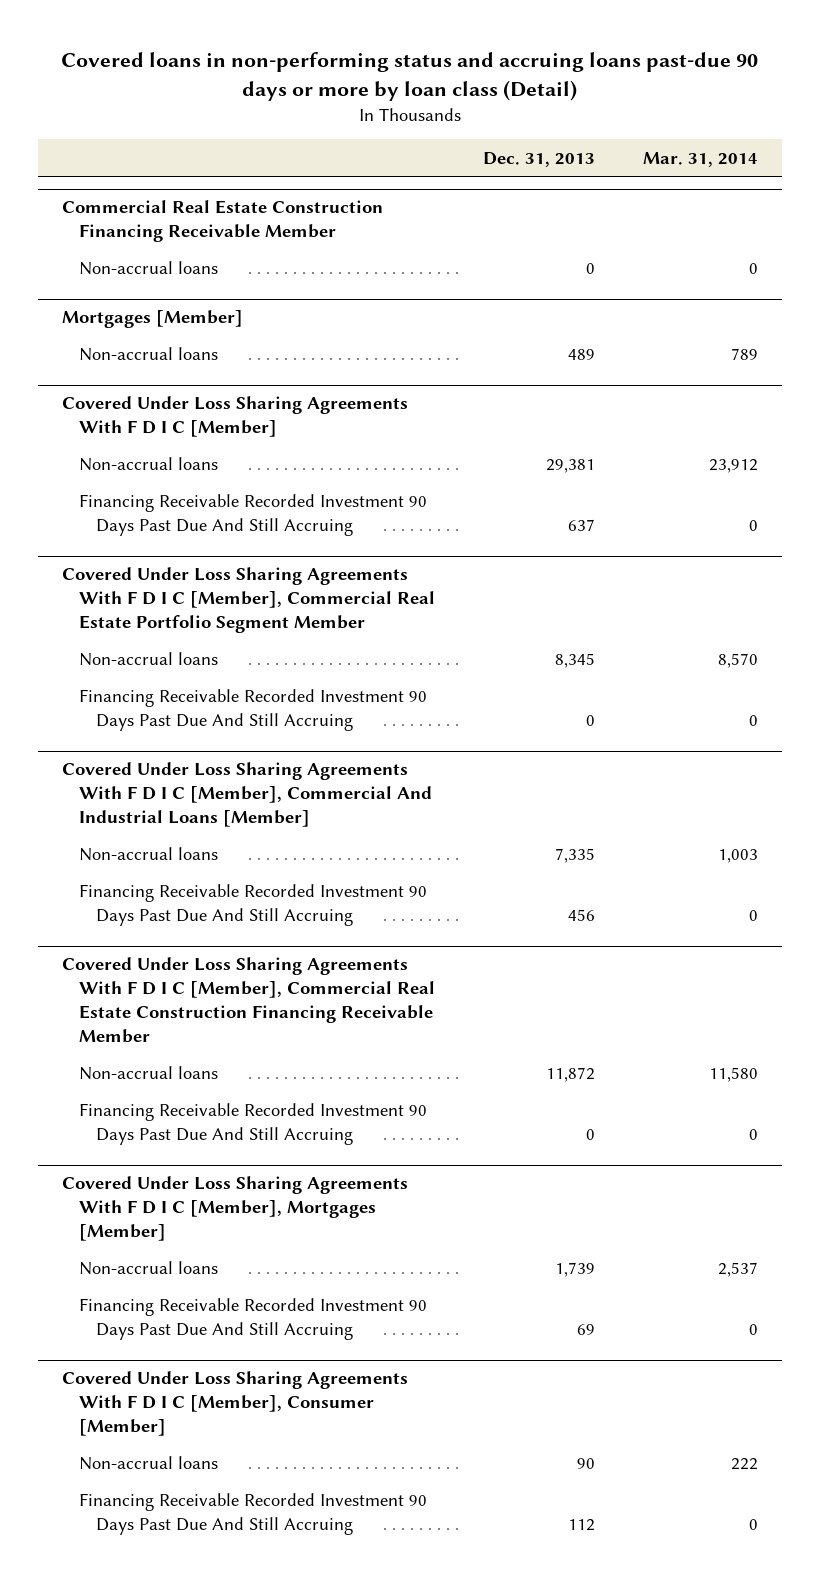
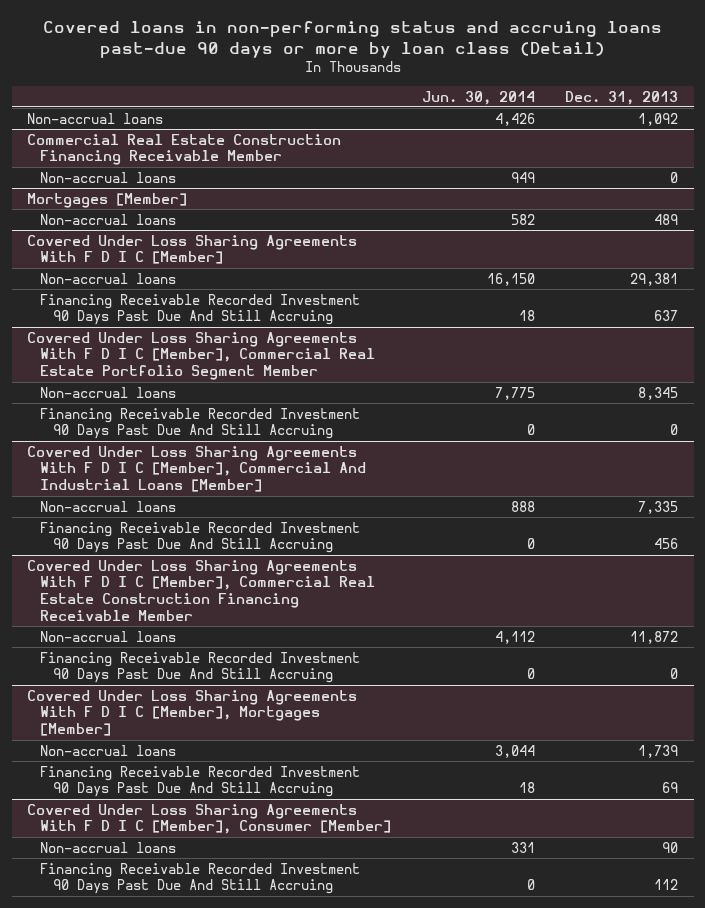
[643,151,759,167] Mar. 31, 2014 -> none
none -> [421,90,535,105] Jun. 30, 2014
none -> [27,112,164,124] Non-accrual loans

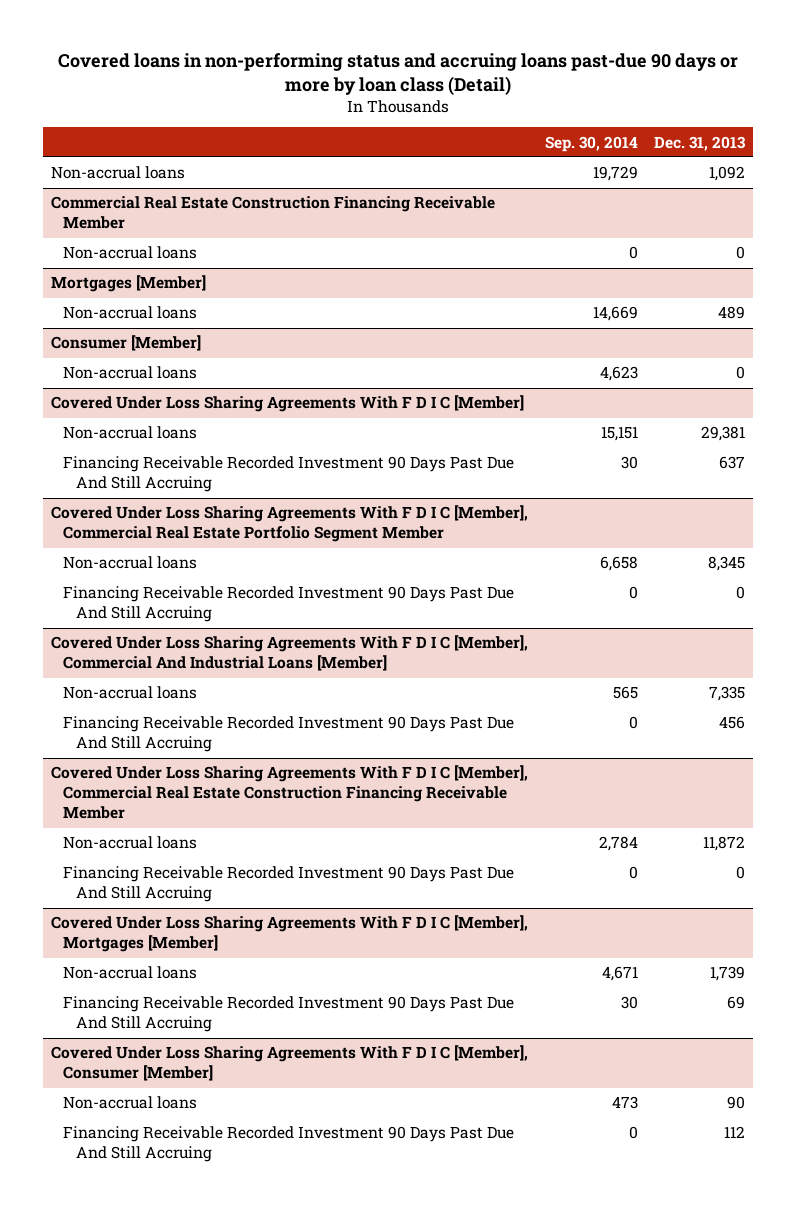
[421,90,535,105] Jun. 30, 2014 -> none
none -> [544,135,638,152] Sep. 30, 2014
none -> [51,335,202,352] Consumer [Member]
none -> [63,366,198,380] Non-accrual loans

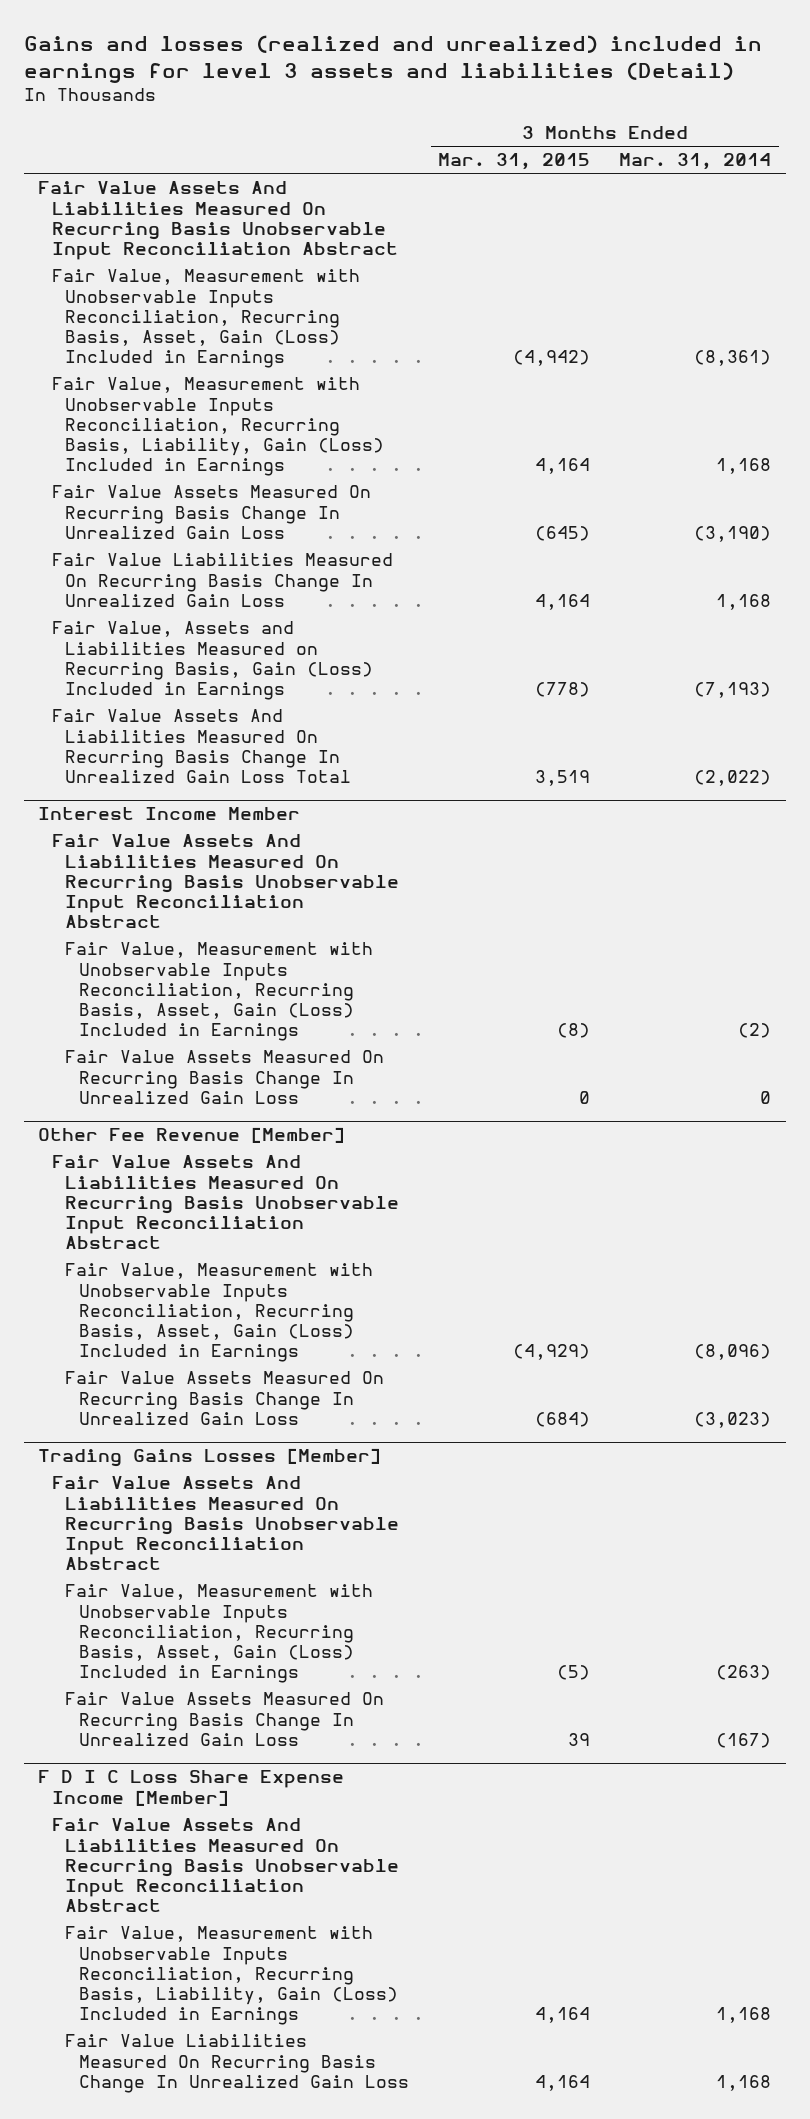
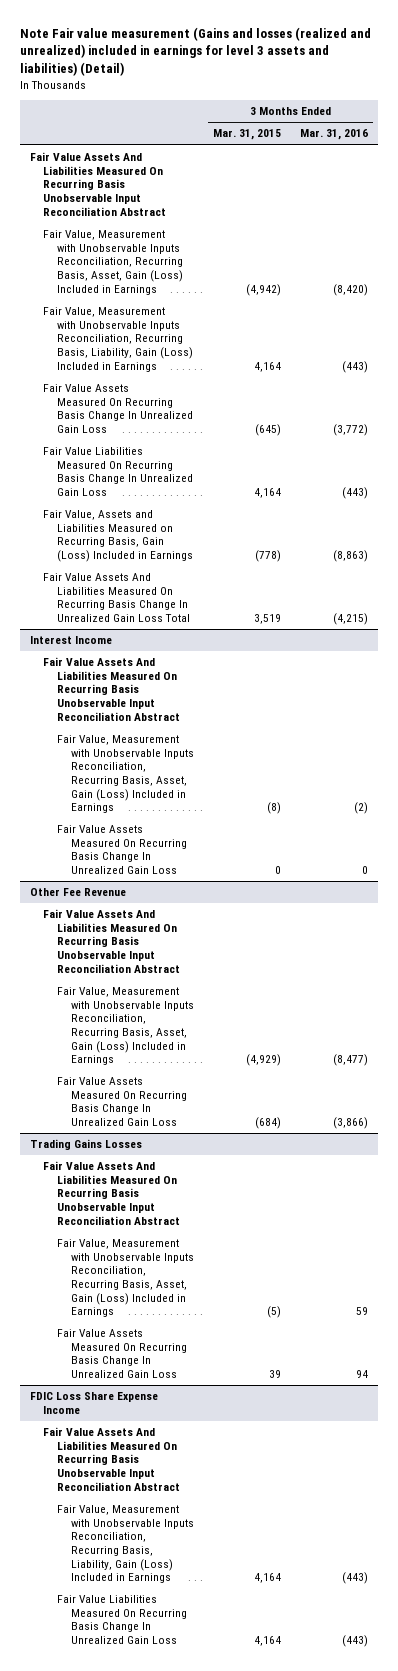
[23,34,762,83] Gains and losses (realized and unrealized) included in earnings for level 3 assets and liabilities (Detail) -> [19,26,371,77] Note Fair value measurement (Gains and losses (realized and unrealized) included in earnings for level 3 assets and liabilities) (Detail)
[619,153,772,171] Mar. 31, 2014 -> none
none -> [300,129,369,141] Mar. 31, 2016
[38,807,301,821] Interest Income Member -> [29,636,112,645] Interest Income
[38,1127,346,1144] Other Fee Revenue [Member] -> [29,888,126,897] Other Fee Revenue
[38,1448,382,1468] Trading Gains Losses [Member] -> [29,1139,142,1151] Trading Gains Losses
[38,1770,345,1806] F D I C Loss Share Expense Income [Member] -> [29,1392,158,1414] FDIC Loss Share Expense Income

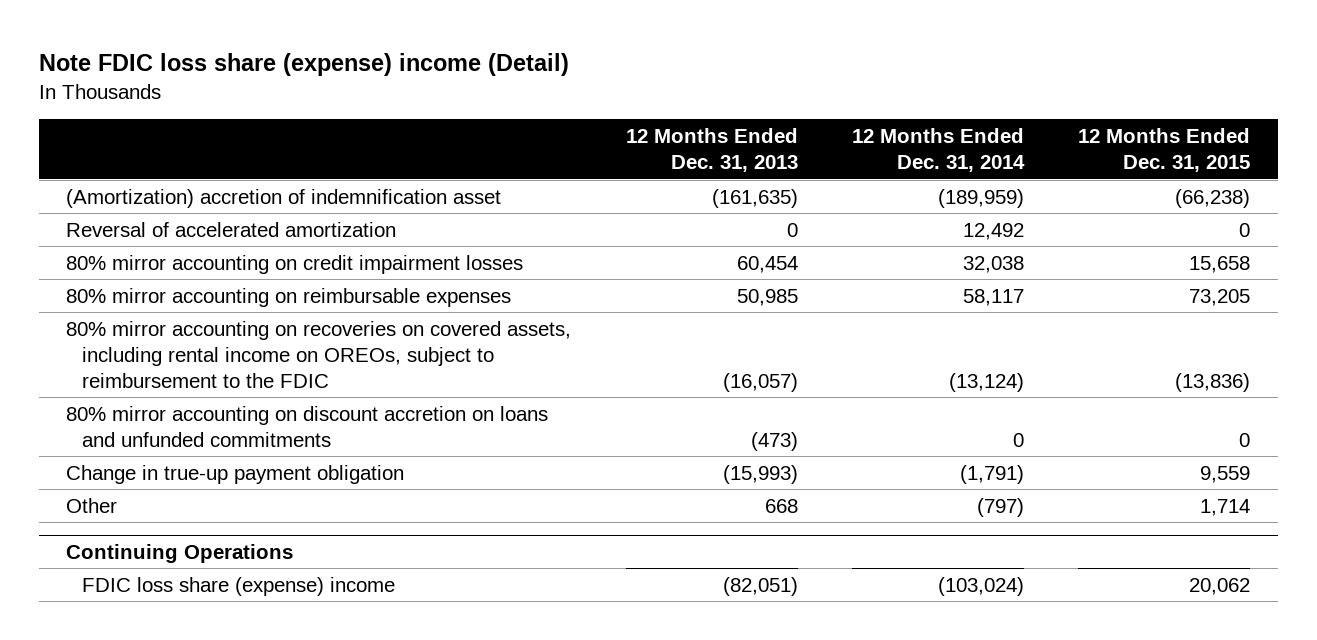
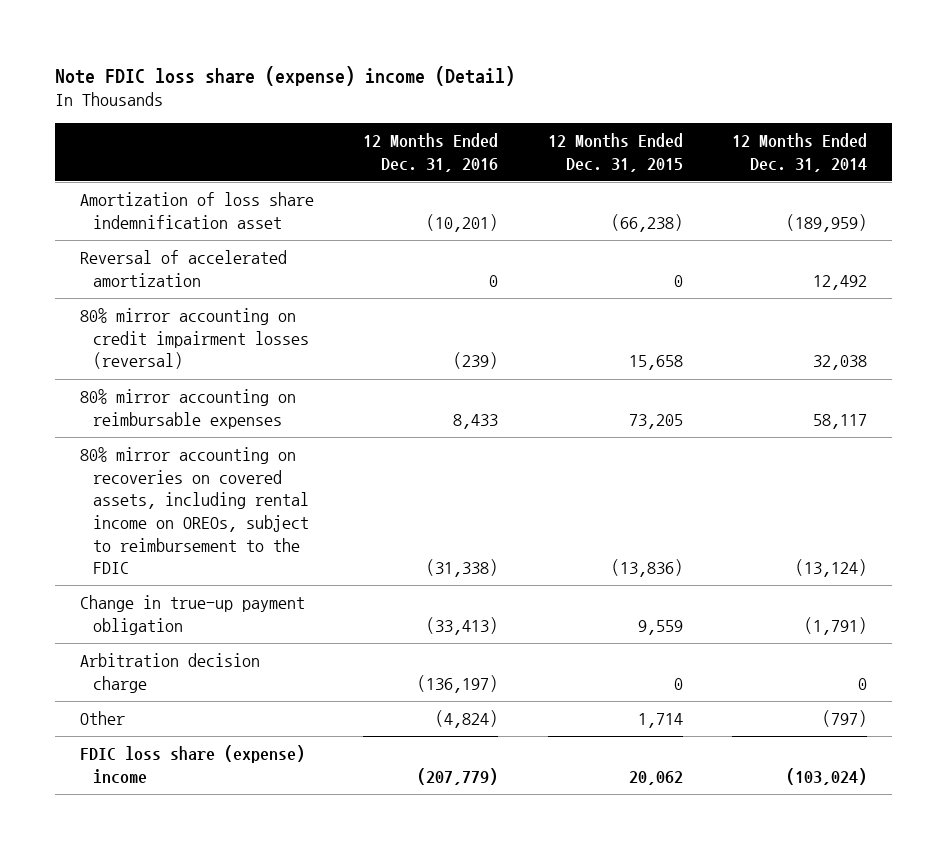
[625,127,798,173] 12 Months Ended Dec. 31, 2013 -> none
none -> [363,133,499,172] 12 Months Ended Dec. 31, 2016
[66,188,502,208] (Amortization) accretion of indemnification asset -> [79,192,314,229] Amortization of loss share indemnification asset
[66,254,524,274] 80% mirror accounting on credit impairment losses -> [79,308,310,370] 80% mirror accounting on credit impairment losses (reversal)
[66,405,549,447] 80% mirror accounting on discount accretion on loans and unfunded commitments -> none
none -> [79,653,260,693] Arbitration decision charge
[66,543,294,563] Continuing Operations -> none

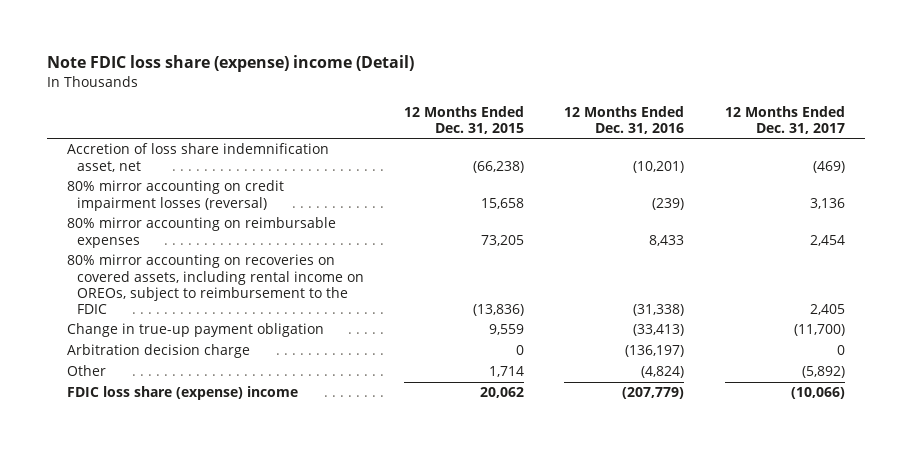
[732,133,868,172] 12 Months Ended Dec. 31, 2014 -> none
none -> [724,105,845,134] 12 Months Ended Dec. 31, 2017
[79,250,287,287] Reversal of accelerated amortization -> none
[79,192,314,229] Amortization of loss share indemnification asset -> [66,143,329,172] Accretion of loss share indemnification asset, net

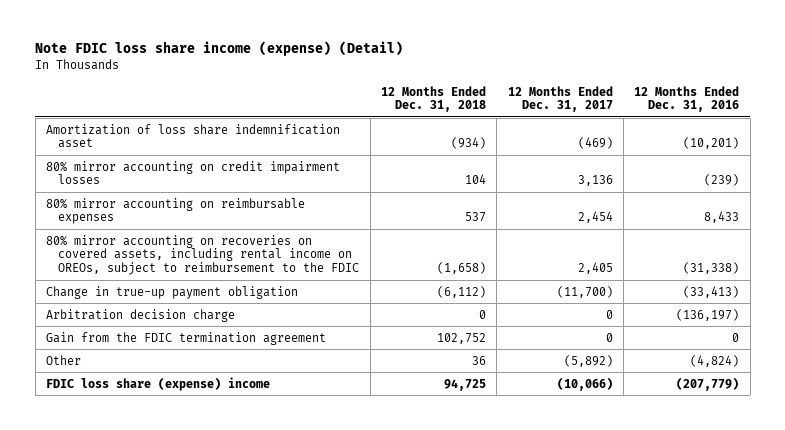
[46,55,414,73] Note FDIC loss share (expense) income (Detail) -> [35,41,404,57] Note FDIC loss share income (expense) (Detail)
[404,105,525,134] 12 Months Ended Dec. 31, 2015 -> none
none -> [380,85,486,113] 12 Months Ended Dec. 31, 2018
[66,143,329,172] Accretion of loss share indemnification asset, net -> [46,123,341,149] Amortization of loss share indemnification asset
[66,180,284,211] 80% mirror accounting on credit impairment losses (reversal) -> [46,160,341,185] 80% mirror accounting on credit impairment losses
none -> [46,331,327,345] Gain from the FDIC termination agreement

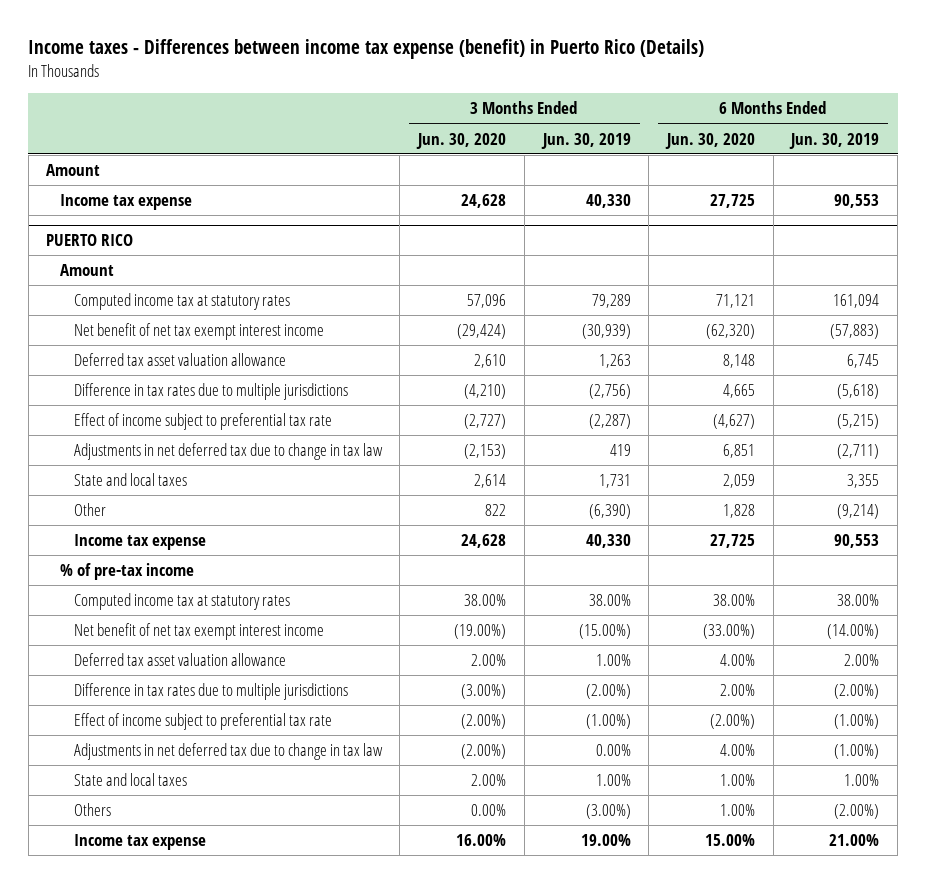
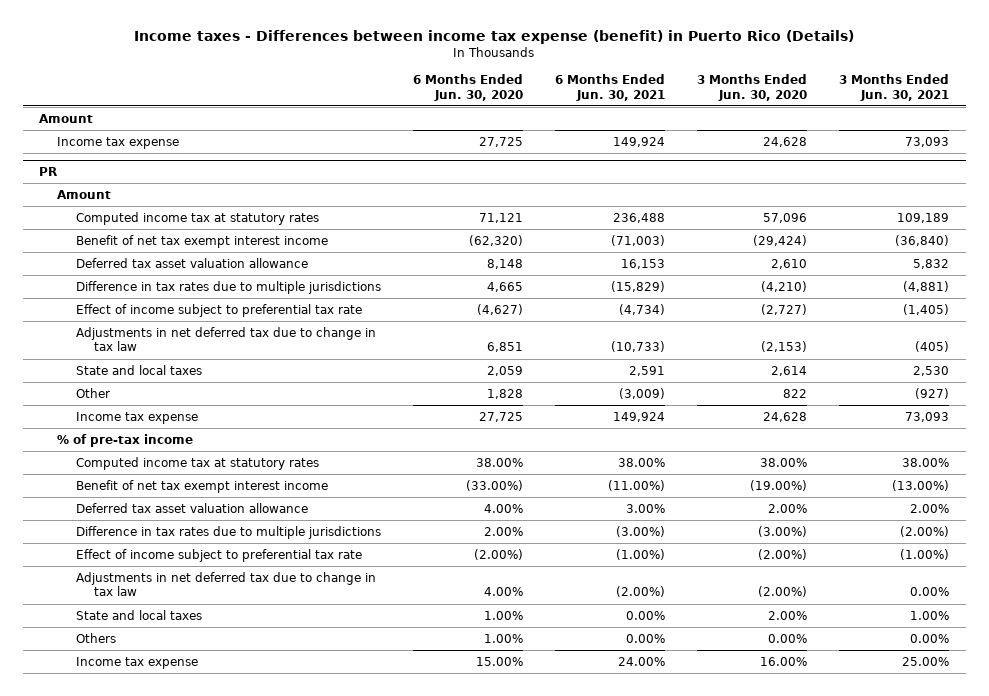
[540,132,631,149] Jun. 30, 2019 -> none
[789,132,880,149] Jun. 30, 2019 -> none
none -> [555,74,666,101] 6 Months Ended Jun. 30, 2021
none -> [839,74,950,101] 3 Months Ended Jun. 30, 2021
[46,234,134,247] PUERTO RICO -> [39,167,58,177] PR
[73,323,324,341] Net benefit of net tax exempt interest income -> [75,234,328,248] Benefit of net tax exempt interest income
[73,623,324,641] Net benefit of net tax exempt interest income -> [75,479,328,493] Benefit of net tax exempt interest income

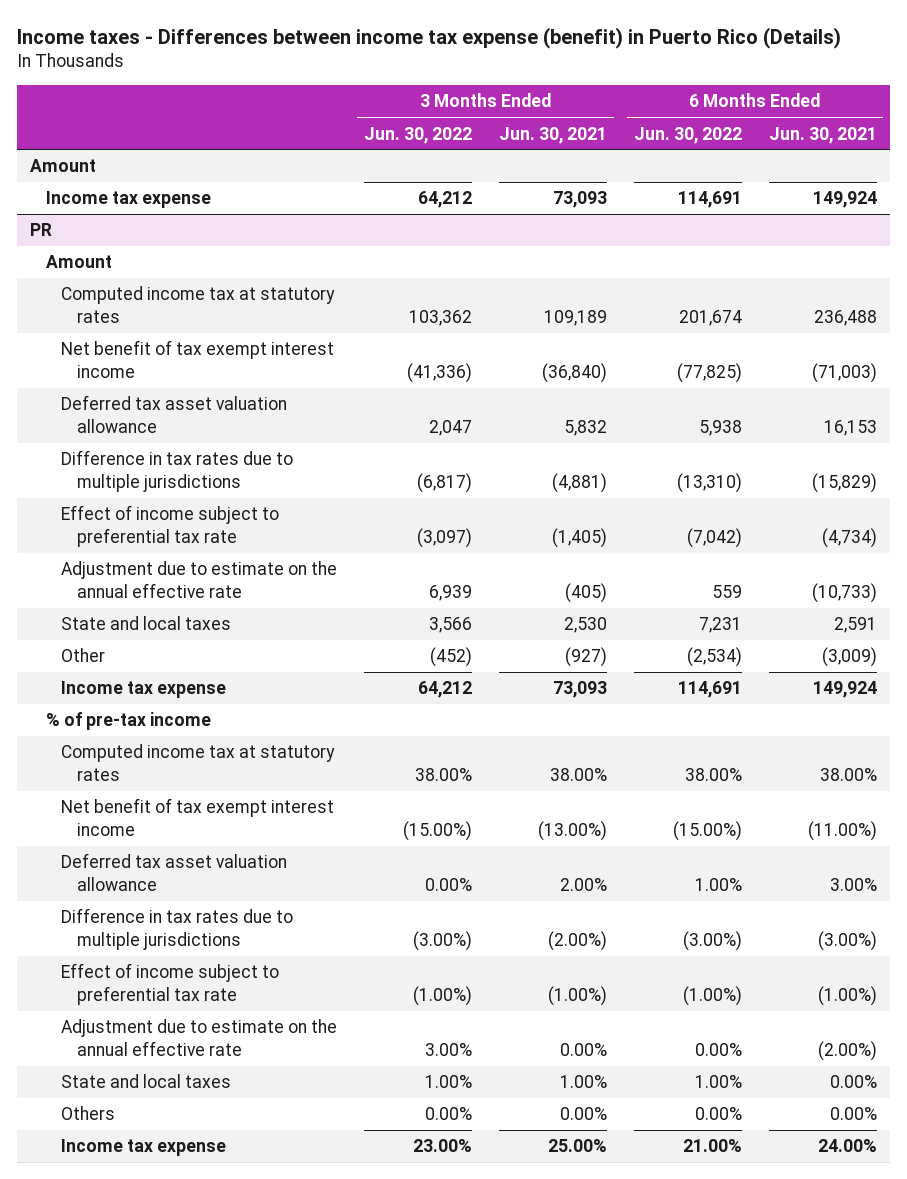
[412,74,523,101] 6 Months Ended Jun. 30, 2020 -> none
[697,74,808,101] 3 Months Ended Jun. 30, 2020 -> none
none -> [364,126,473,144] Jun. 30, 2022
none -> [633,126,742,144] Jun. 30, 2022
[75,234,328,248] Benefit of net tax exempt interest income -> [61,340,335,378] Net benefit of tax exempt interest income
[75,326,376,352] Adjustments in net deferred tax due to change in tax law -> [61,561,338,598] Adjustment due to estimate on the annual effective rate
[75,479,328,493] Benefit of net tax exempt interest income -> [61,798,335,836] Net benefit of tax exempt interest income
[75,571,376,597] Adjustments in net deferred tax due to change in tax law -> [61,1019,338,1056] Adjustment due to estimate on the annual effective rate

